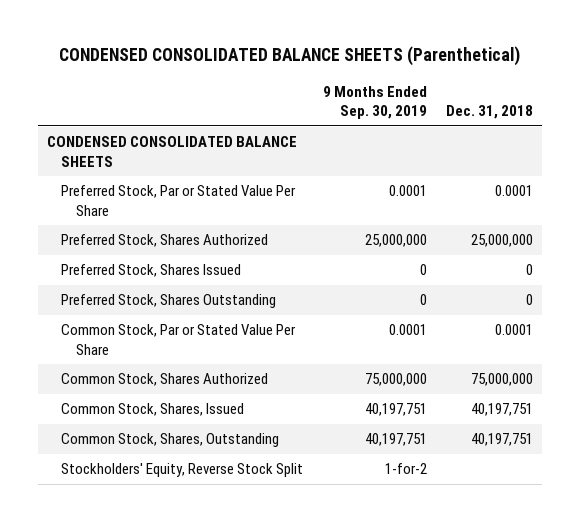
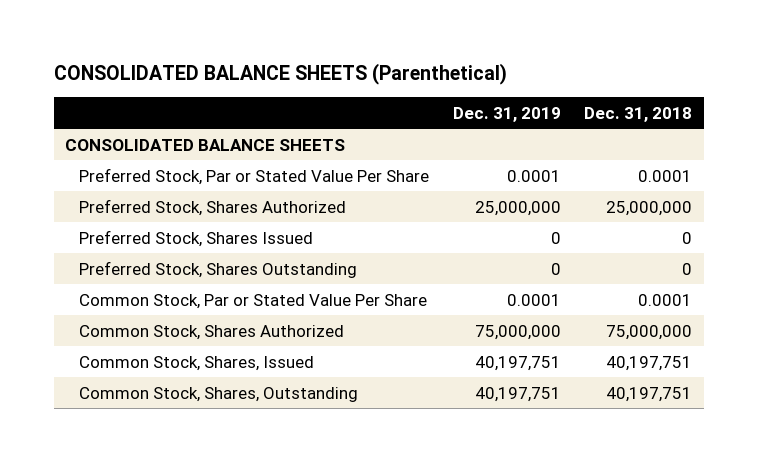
[58,46,520,67] CONDENSED CONSOLIDATED BALANCE SHEETS (Parenthetical) -> [53,63,507,86] CONSOLIDATED BALANCE SHEETS (Parenthetical)
[322,85,427,119] 9 Months Ended Sep. 30, 2019 -> none
none -> [452,106,561,122] Dec. 31, 2019
[47,136,298,167] CONDENSED CONSOLIDATED BALANCE SHEETS -> [65,138,346,151] CONSOLIDATED BALANCE SHEETS
[61,463,304,478] Stockholders' Equity, Reverse Stock Split -> none

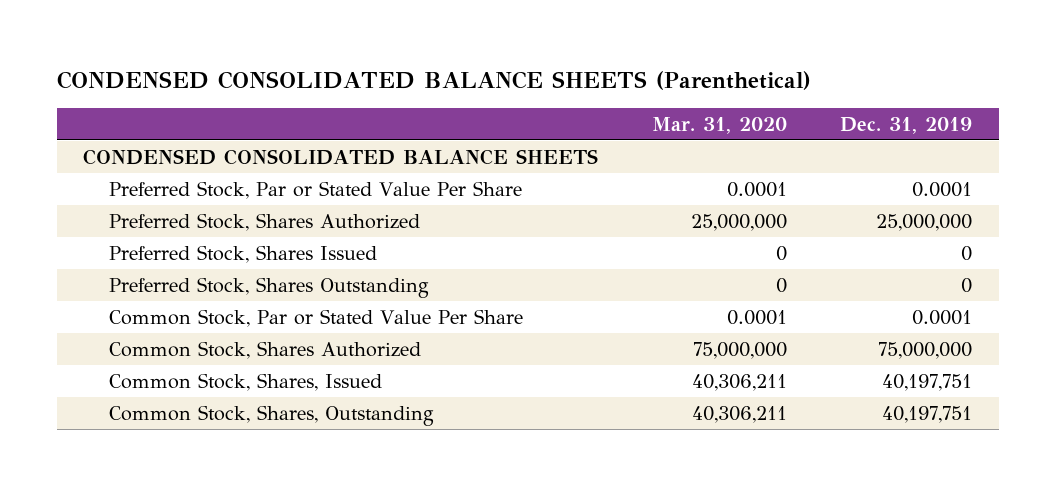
[53,63,507,86] CONSOLIDATED BALANCE SHEETS (Parenthetical) -> [56,70,811,90] CONDENSED CONSOLIDATED BALANCE SHEETS (Parenthetical)
[584,106,693,122] Dec. 31, 2018 -> none
none -> [651,116,787,134] Mar. 31, 2020
[65,138,346,151] CONSOLIDATED BALANCE SHEETS -> [83,149,599,166] CONDENSED CONSOLIDATED BALANCE SHEETS

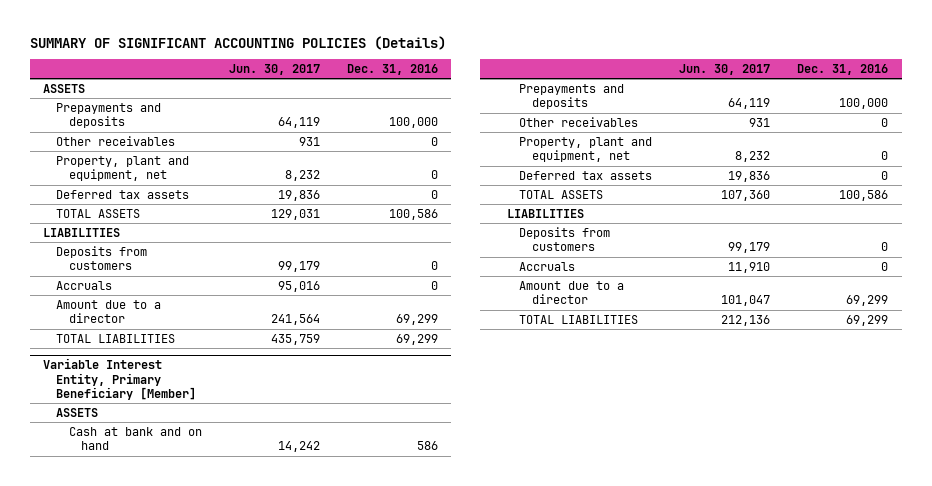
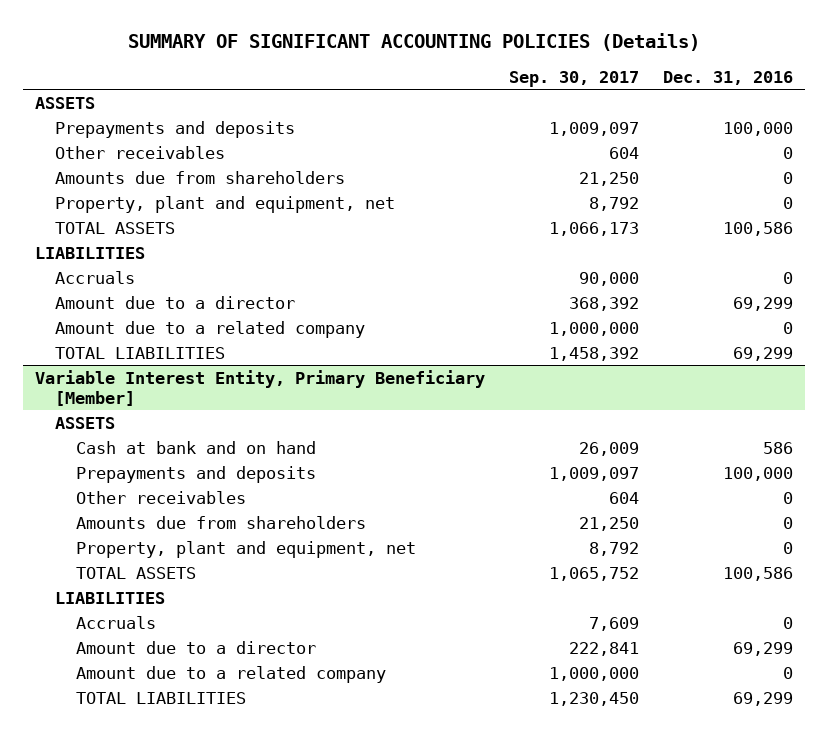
[228,64,320,76] Jun. 30, 2017 -> none
none -> [508,70,639,87] Sep. 30, 2017
none -> [55,170,346,184] Amounts due from shareholders
[55,189,189,199] Deferred tax assets -> none
[55,245,147,271] Deposits from customers -> none
none -> [55,320,366,338] Amount due to a related company
none -> [75,515,366,529] Amounts due from shareholders
[519,170,653,180] Deferred tax assets -> none
[519,226,611,252] Deposits from customers -> none
none -> [75,665,386,683] Amount due to a related company

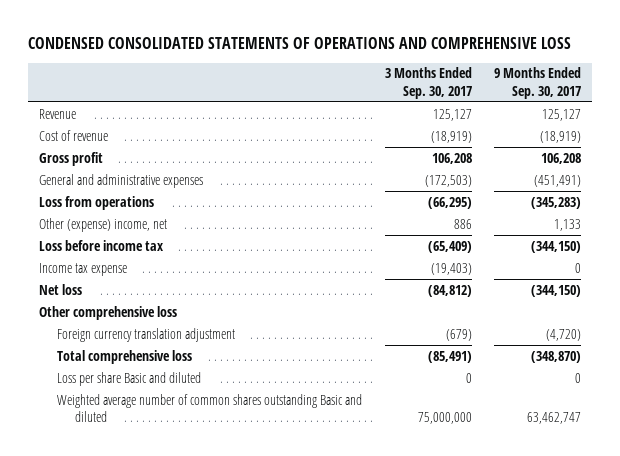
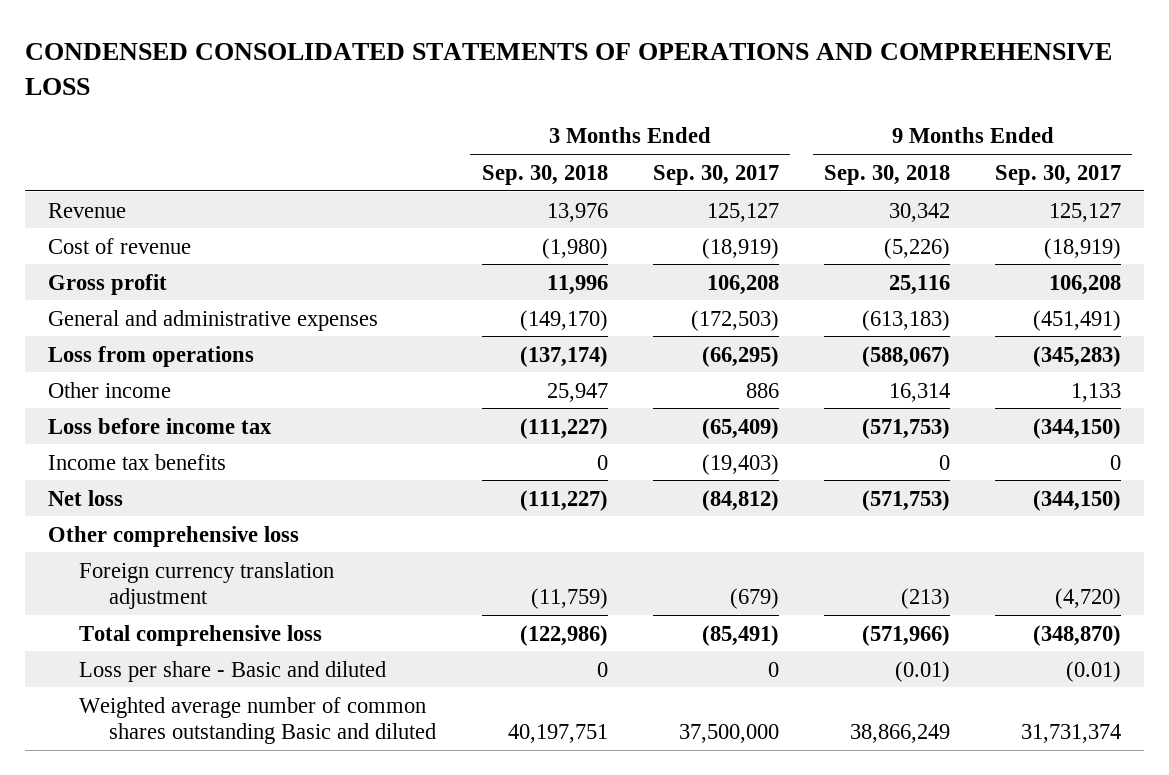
none -> [481,164,608,185] Sep. 30, 2018
none -> [823,164,950,185] Sep. 30, 2018
[39,217,168,232] Other (expense) income, net -> [47,381,171,398] Other income
[39,262,128,276] Income tax expense -> [47,453,226,470] Income tax benefits
[57,371,202,386] Loss per share Basic and diluted -> [78,660,386,682] Loss per share - Basic and diluted
[575,372,582,383] 0 -> [1066,660,1122,682] (0.01)
[417,411,472,424] 75,000,000 -> [678,724,779,744] 37,500,000
[527,411,582,424] 63,462,747 -> [1021,724,1122,744] 31,731,374

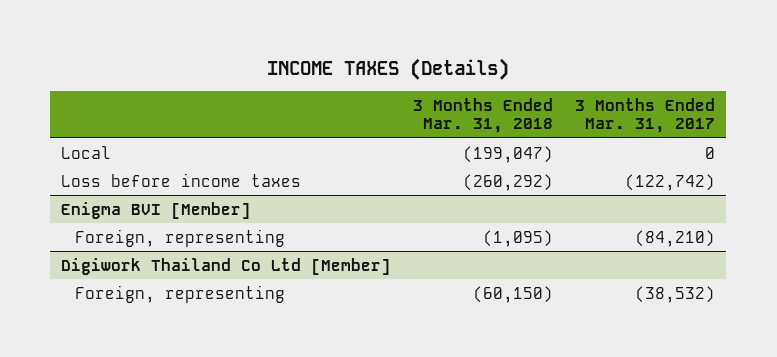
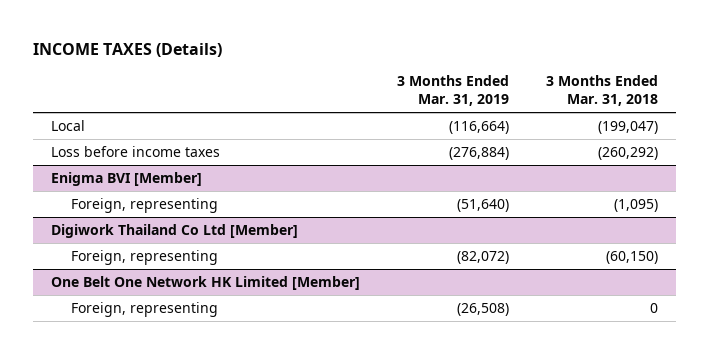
[575,97,716,134] 3 Months Ended Mar. 31, 2017 -> none
none -> [397,75,510,107] 3 Months Ended Mar. 31, 2019
none -> [51,276,361,291] One Belt One Network HK Limited [Member]
none -> [70,302,218,318] Foreign, representing

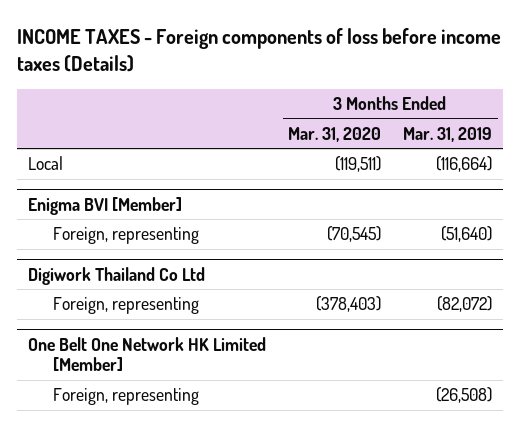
[33,42,223,57] INCOME TAXES (Details) -> [17,28,502,73] INCOME TAXES - Foreign components of loss before income taxes (Details)
[545,75,658,107] 3 Months Ended Mar. 31, 2018 -> none
none -> [288,126,382,142] Mar. 31, 2020
[51,146,221,158] Loss before income taxes -> none
[51,224,299,239] Digiwork Thailand Co Ltd [Member] -> [28,266,206,285] Digiwork Thailand Co Ltd

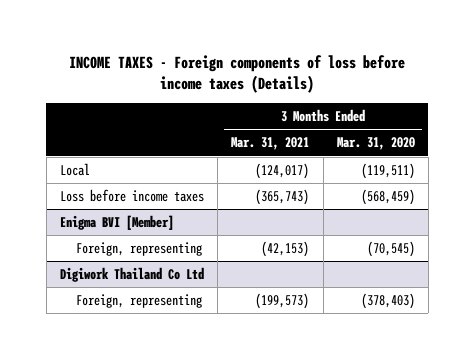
[403,126,493,142] Mar. 31, 2019 -> none
none -> [231,137,310,151] Mar. 31, 2021
none -> [59,188,204,202] Loss before income taxes
[28,336,267,372] One Belt One Network HK Limited [Member] -> none
[53,388,200,406] Foreign, representing -> none

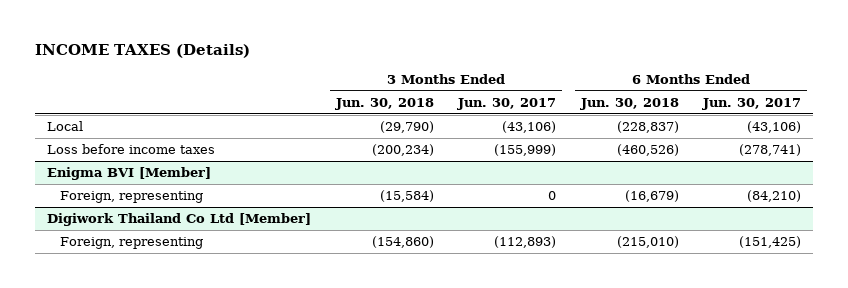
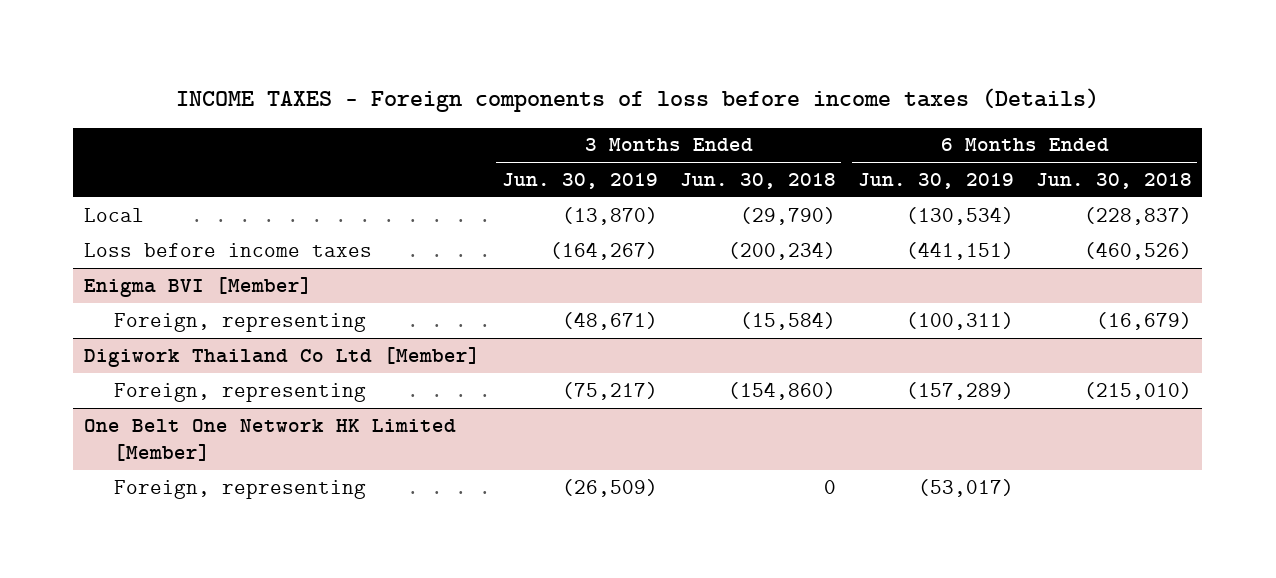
[35,43,251,58] INCOME TAXES (Details) -> [175,88,1099,113] INCOME TAXES - Foreign components of loss before income taxes (Details)
[457,98,557,111] Jun. 30, 2017 -> none
[702,98,802,111] Jun. 30, 2017 -> none
none -> [501,173,658,190] Jun. 30, 2019
none -> [857,173,1014,190] Jun. 30, 2019
none -> [84,418,457,462] One Belt One Network HK Limited [Member]
none -> [113,479,366,499] Foreign, representing

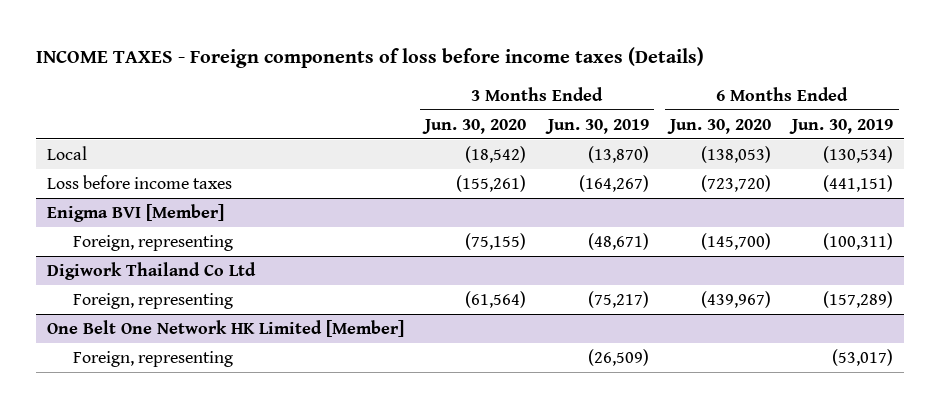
[679,173,836,190] Jun. 30, 2018 -> none
[1035,173,1192,190] Jun. 30, 2018 -> none
none -> [422,118,527,134] Jun. 30, 2020
none -> [667,118,772,134] Jun. 30, 2020
[84,346,481,367] Digiwork Thailand Co Ltd [Member] -> [46,261,256,280] Digiwork Thailand Co Ltd

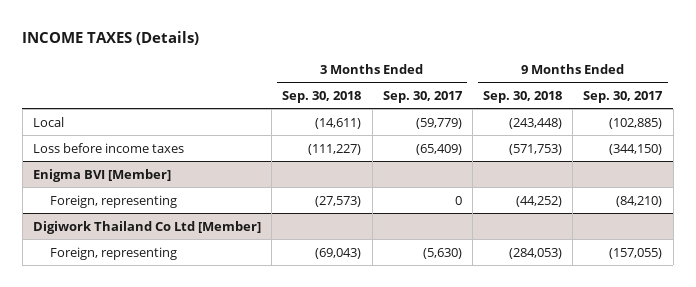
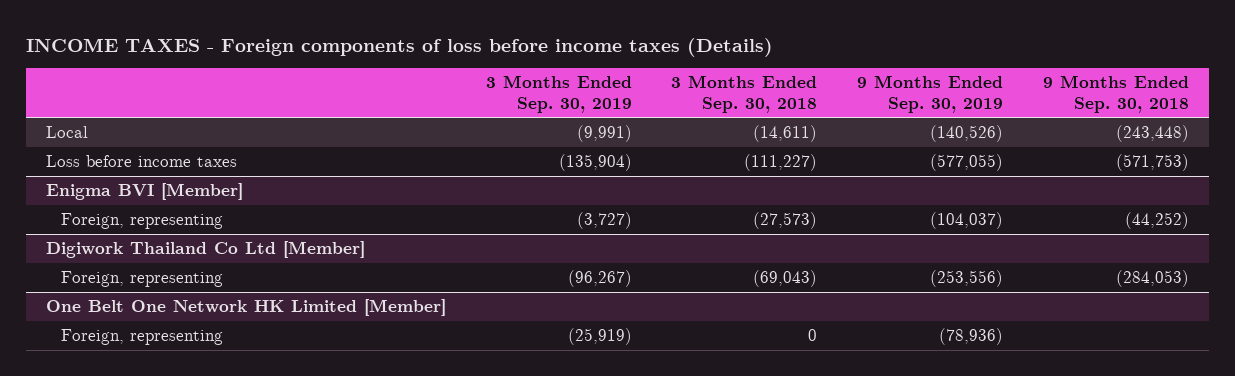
[22,30,200,45] INCOME TAXES (Details) -> [25,37,773,57] INCOME TAXES - Foreign components of loss before income taxes (Details)
[382,91,463,104] Sep. 30, 2017 -> none
[583,91,664,104] Sep. 30, 2017 -> none
none -> [485,75,632,113] 3 Months Ended Sep. 30, 2019
none -> [857,75,1004,113] 9 Months Ended Sep. 30, 2019
none -> [45,299,446,317] One Belt One Network HK Limited [Member]
none -> [60,329,223,346] Foreign, representing

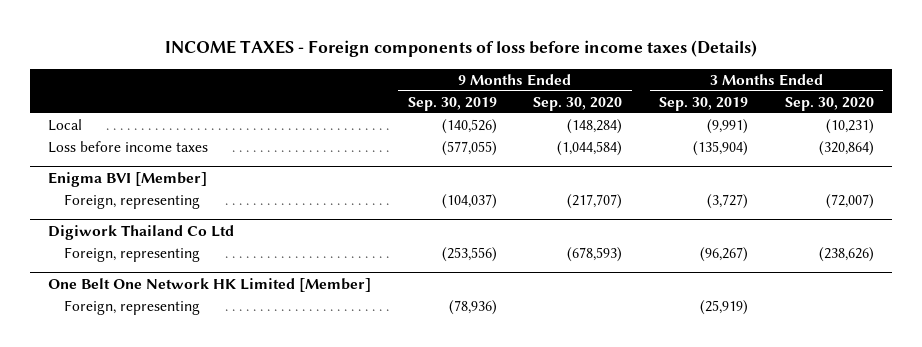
[671,75,818,113] 3 Months Ended Sep. 30, 2018 -> none
[1043,75,1190,113] 9 Months Ended Sep. 30, 2018 -> none
none -> [533,96,623,111] Sep. 30, 2020
none -> [784,96,874,111] Sep. 30, 2020
[45,241,365,259] Digiwork Thailand Co Ltd [Member] -> [47,224,234,240] Digiwork Thailand Co Ltd

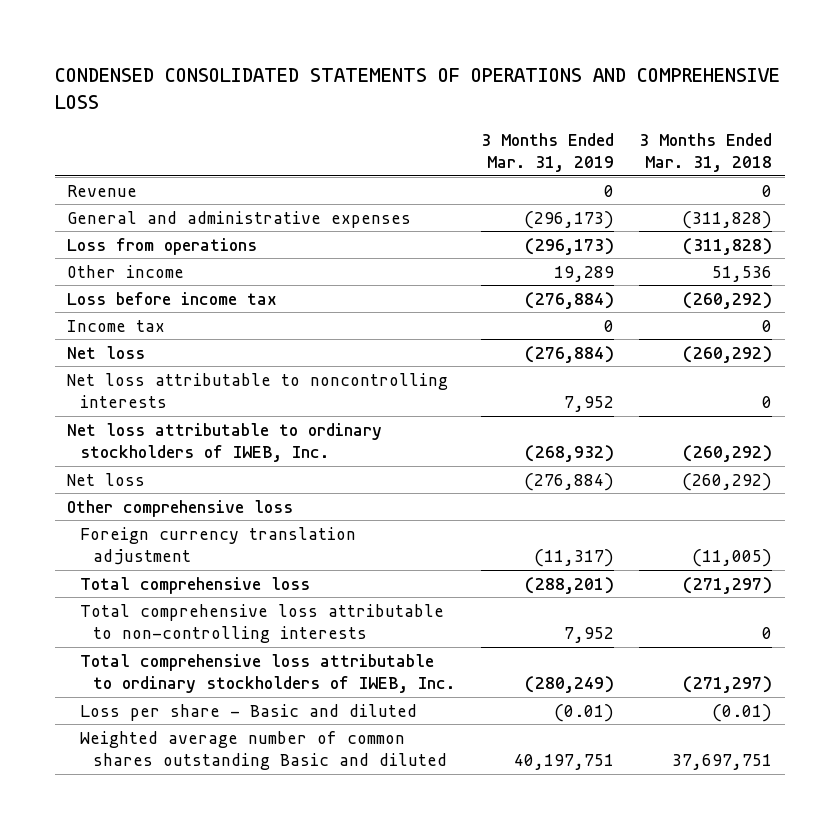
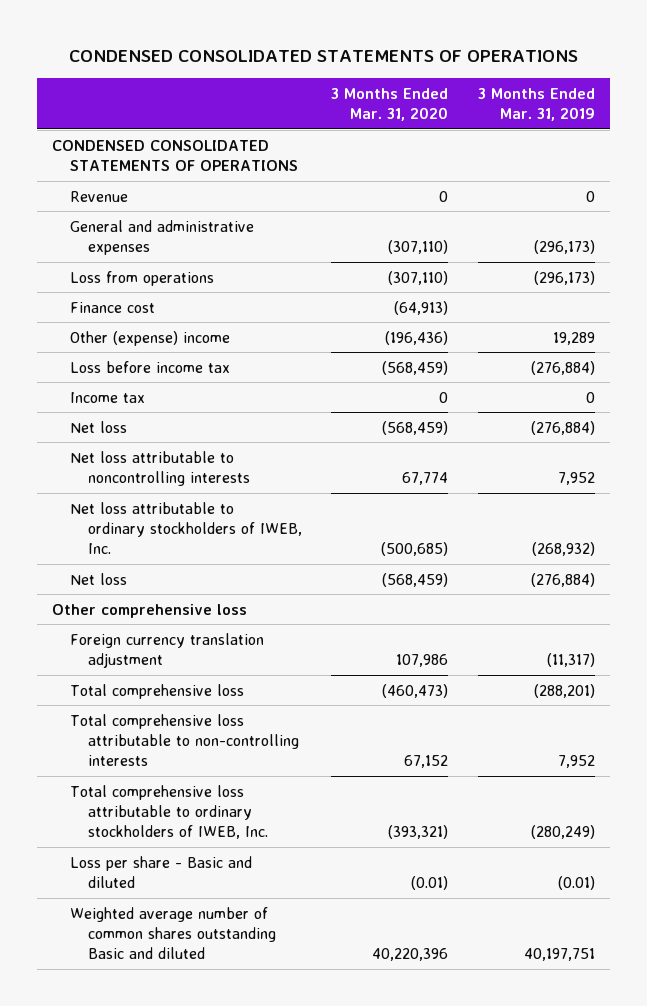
[54,67,780,109] CONDENSED CONSOLIDATED STATEMENTS OF OPERATIONS AND COMPREHENSIVE LOSS -> [69,49,579,62] CONDENSED CONSOLIDATED STATEMENTS OF OPERATIONS
[639,132,773,173] 3 Months Ended Mar. 31, 2018 -> none
none -> [331,87,449,122] 3 Months Ended Mar. 31, 2020
none -> [51,139,298,172] CONDENSED CONSOLIDATED STATEMENTS OF OPERATIONS
none -> [69,301,155,313] Finance cost
[67,264,185,278] Other income -> [69,330,230,346] Other (expense) income

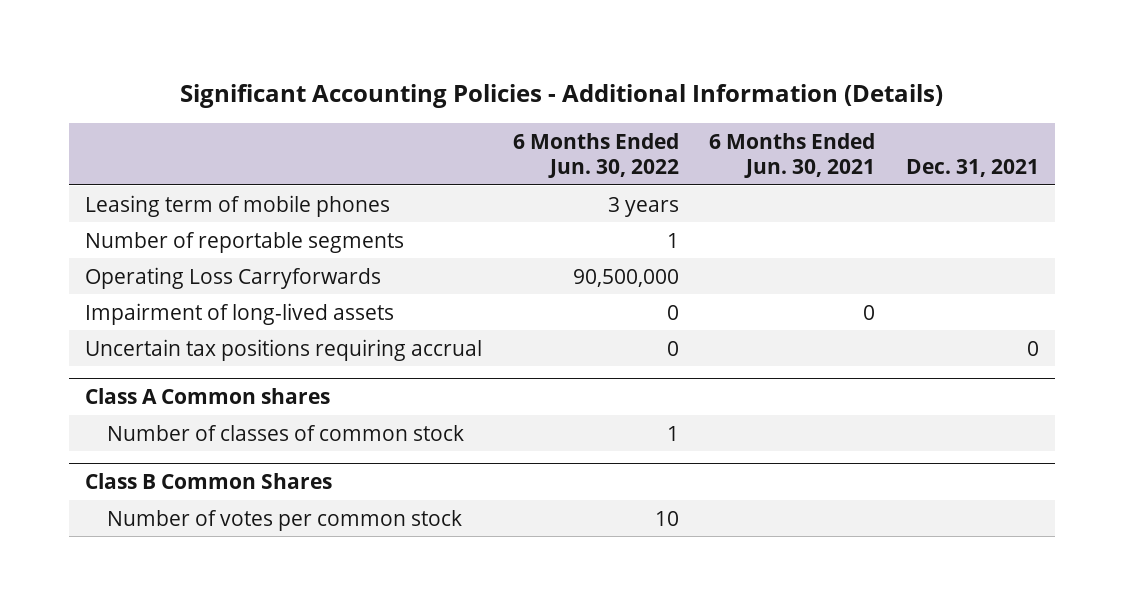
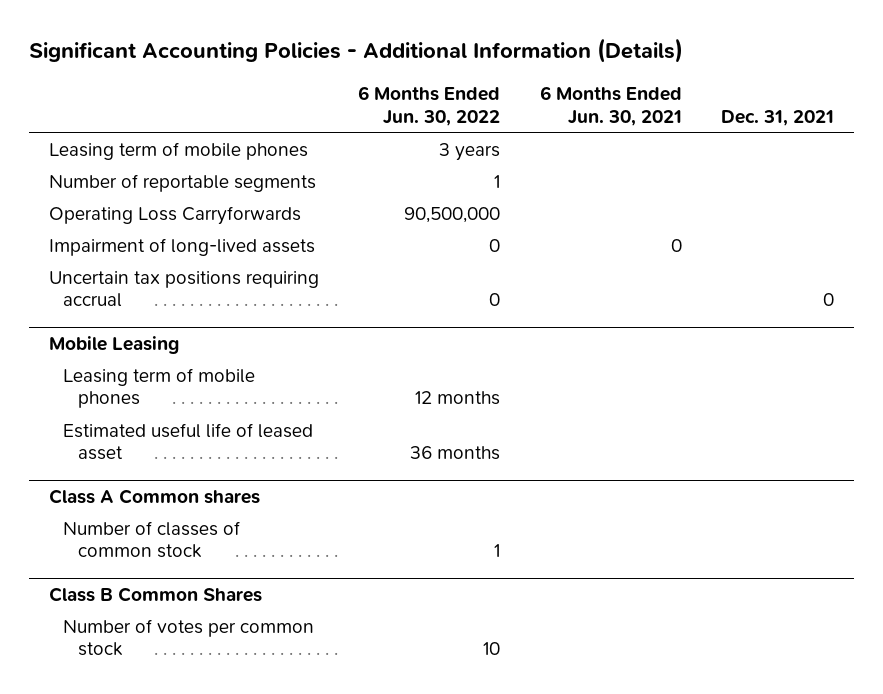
none -> [48,335,179,354] Mobile Leasing
none -> [63,367,256,409] Leasing term of mobile phones
none -> [63,422,314,461] Estimated useful life of leased asset

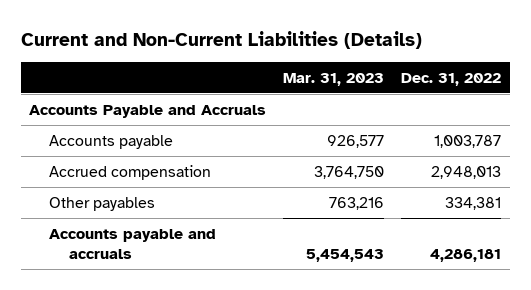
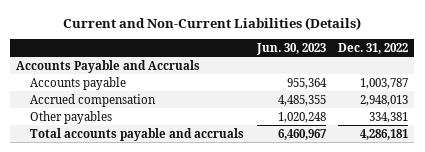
[283,73,385,87] Mar. 31, 2023 -> none
none -> [255,42,326,55] Jun. 30, 2023
[49,228,217,260] Accounts payable and accruals -> [30,127,245,141] Total accounts payable and accruals

